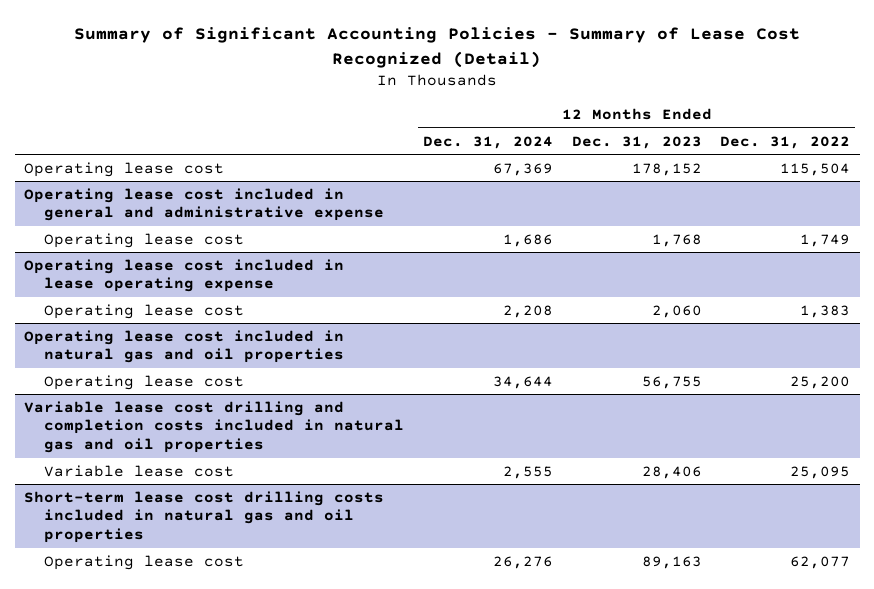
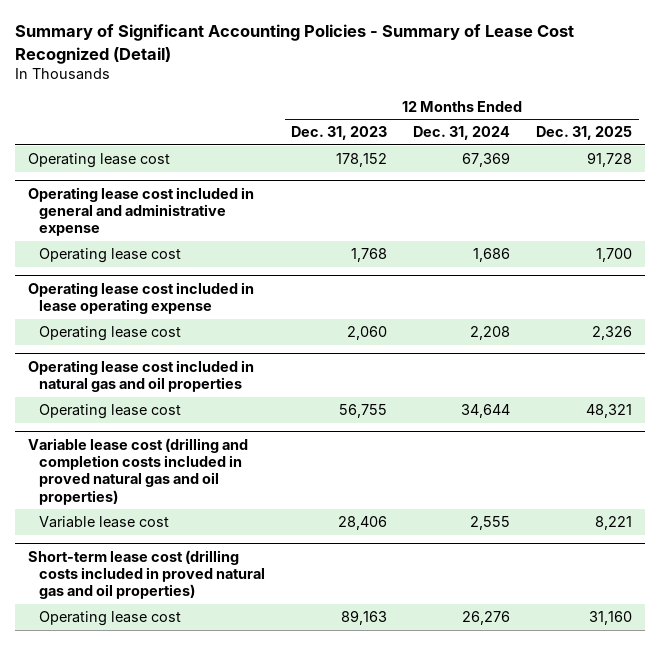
[720,135,851,149] Dec. 31, 2022 -> none
none -> [536,126,633,141] Dec. 31, 2025
[24,400,405,454] Variable lease cost drilling and completion costs included in natural gas and oil properties -> [27,437,248,505] Variable lease cost (drilling and completion costs included in proved natural gas and oil properties)
[24,490,385,544] Short-term lease cost drilling costs included in natural gas and oil properties -> [27,549,266,600] Short-term lease cost (drilling costs included in proved natural gas and oil properties)

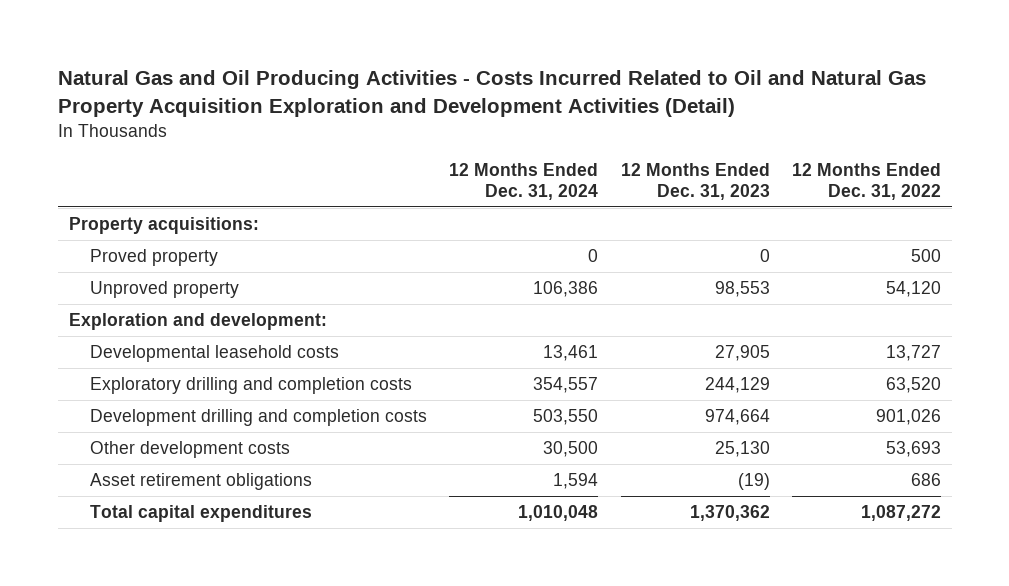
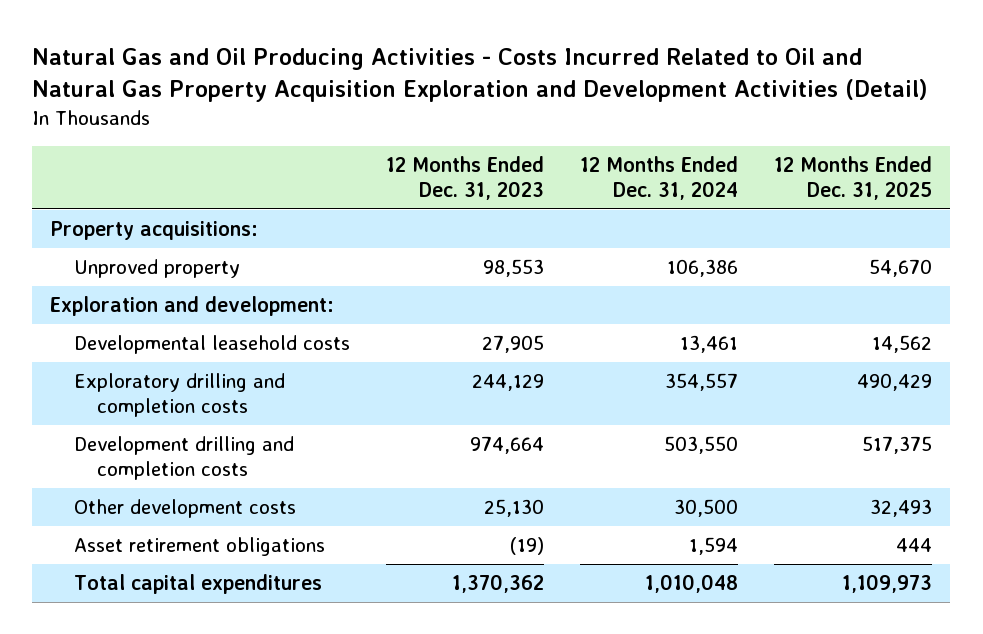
[791,163,941,201] 12 Months Ended Dec. 31, 2022 -> none
none -> [774,156,933,201] 12 Months Ended Dec. 31, 2025
[90,248,219,266] Proved property -> none

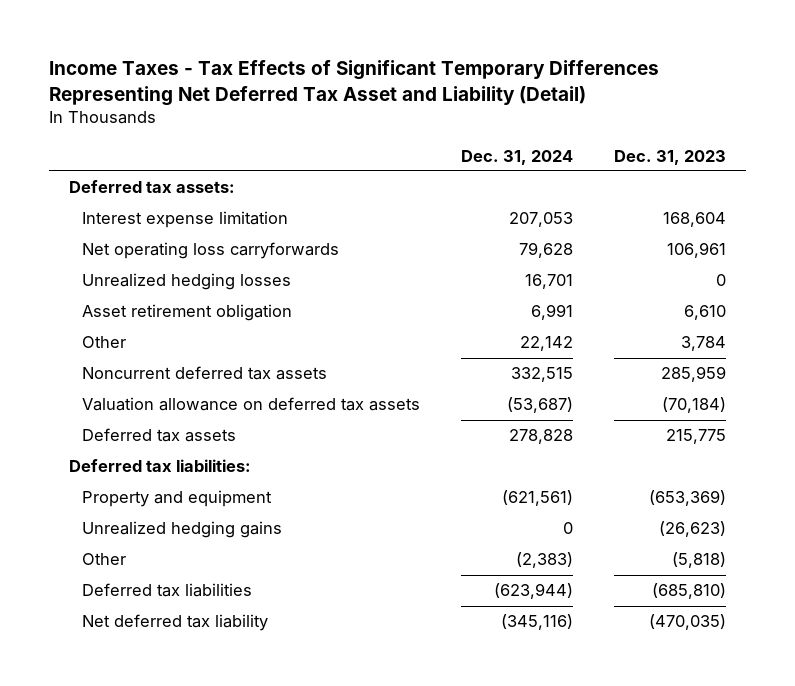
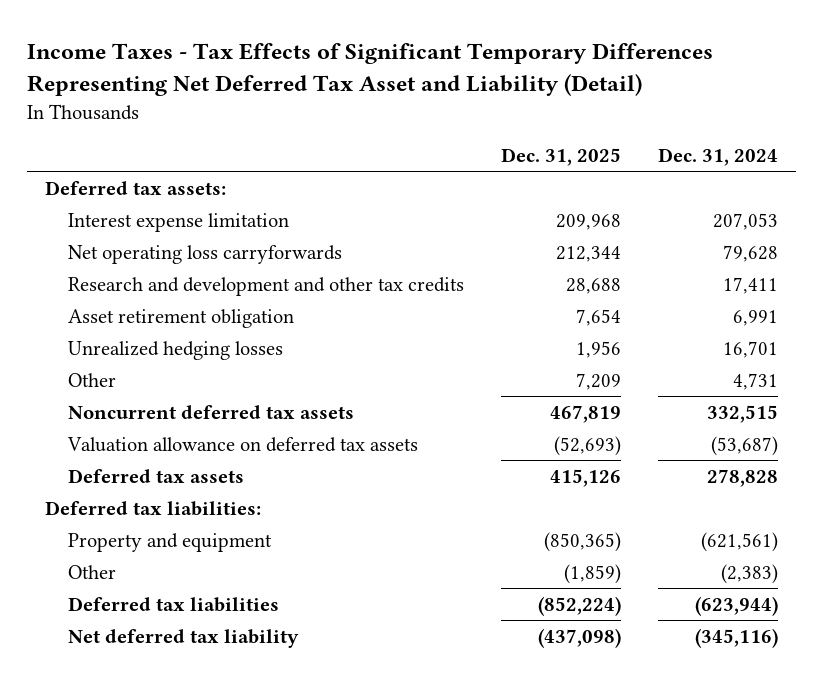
[613,149,726,165] Dec. 31, 2023 -> none
none -> [501,147,622,166] Dec. 31, 2025
none -> [68,276,465,296] Research and development and other tax credits
[82,273,292,291] Unrealized hedging losses -> [68,340,284,360] Unrealized hedging losses
[520,336,574,352] 22,142 -> [733,372,779,390] 4,731
[82,521,283,539] Unrealized hedging gains -> none

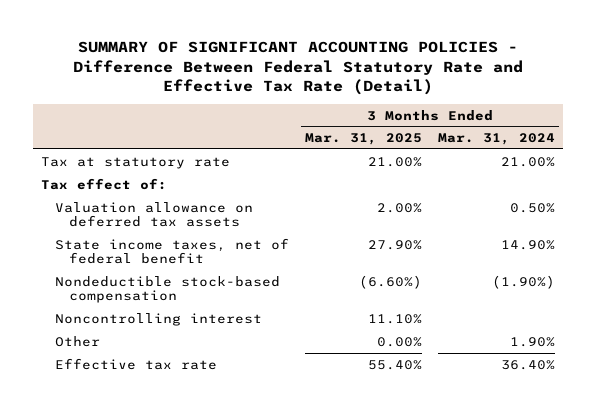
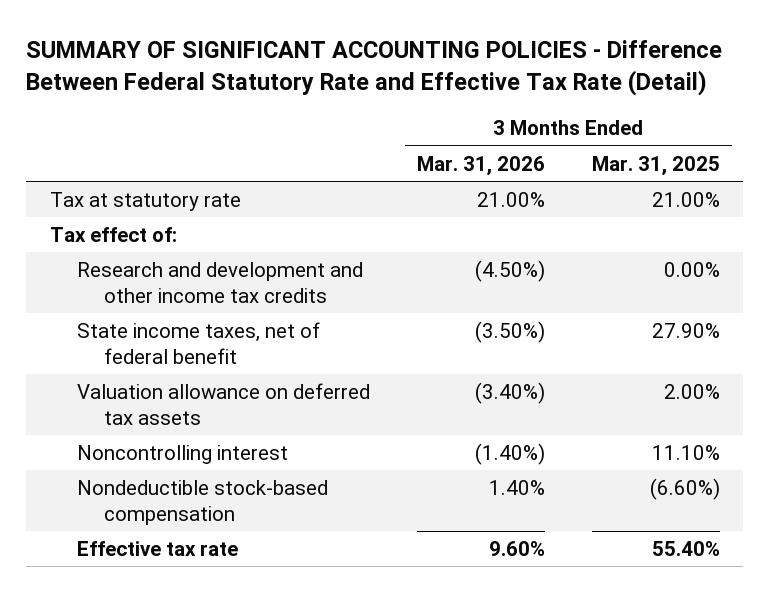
[438,133,556,146] Mar. 31, 2024 -> none
none -> [417,155,546,176] Mar. 31, 2026
none -> [77,261,364,304] Research and development and other income tax credits
[54,201,253,228] Valuation allowance on deferred tax assets -> [77,382,371,426] Valuation allowance on deferred tax assets
[54,335,100,347] Other -> none
[54,275,280,304] Nondeductible stock-based compensation -> [77,479,329,526] Nondeductible stock-based compensation

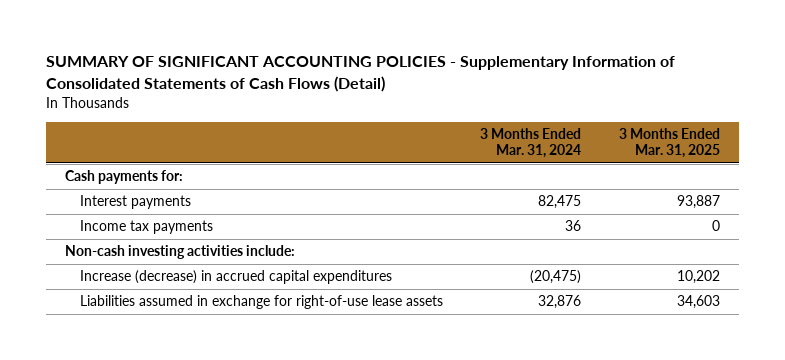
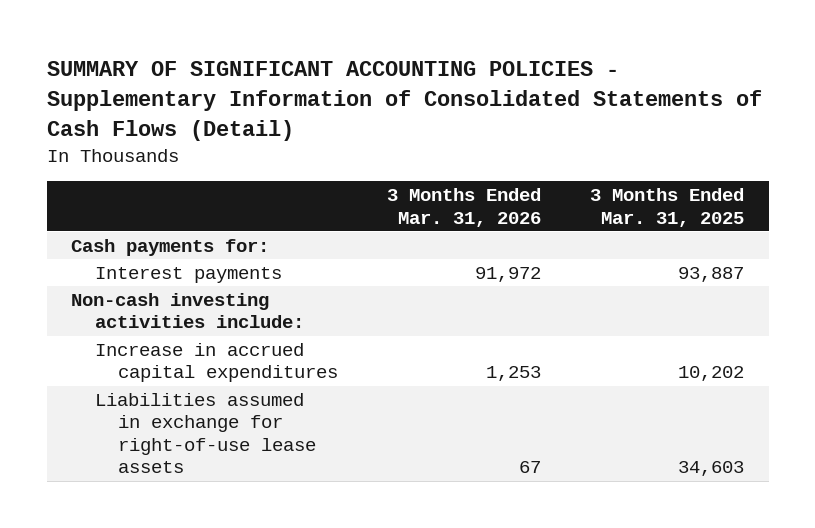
[480,128,582,159] 3 Months Ended Mar. 31, 2024 -> none
none -> [387,188,542,227] 3 Months Ended Mar. 31, 2026
[79,220,213,235] Income tax payments -> none
[79,270,392,285] Increase (decrease) in accrued capital expenditures -> [94,342,338,383] Increase in accrued capital expenditures

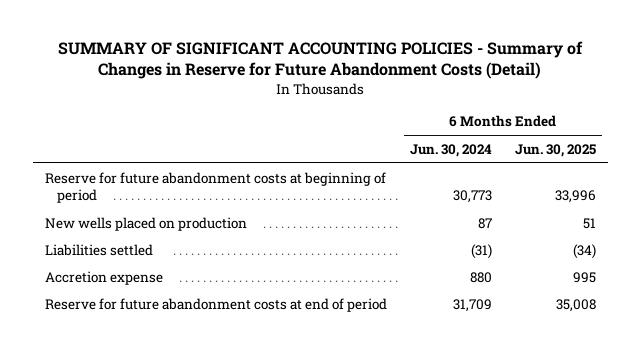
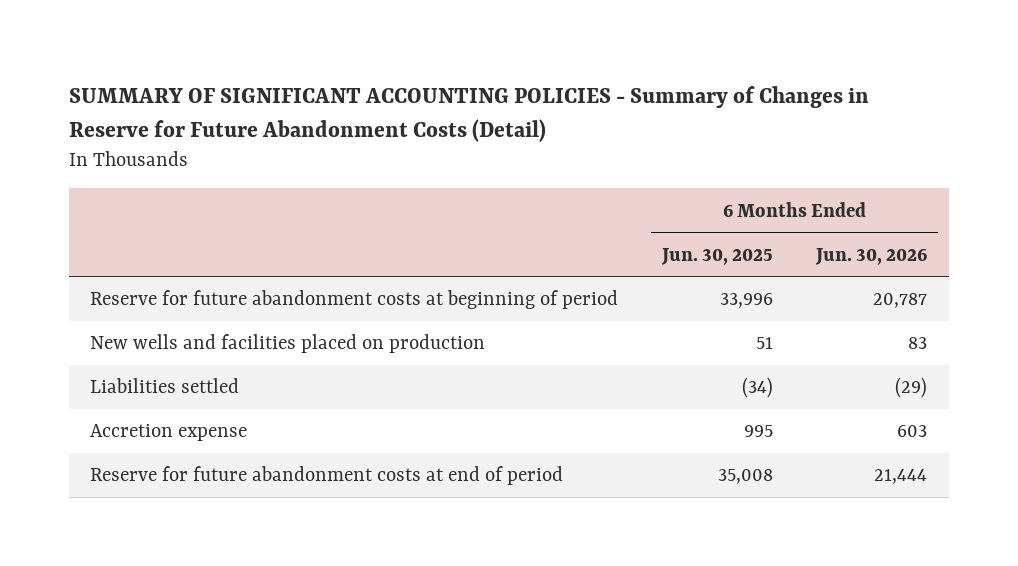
[409,143,492,157] Jun. 30, 2024 -> none
none -> [815,247,928,265] Jun. 30, 2026
[44,216,247,231] New wells placed on production -> [90,334,486,354] New wells and facilities placed on production

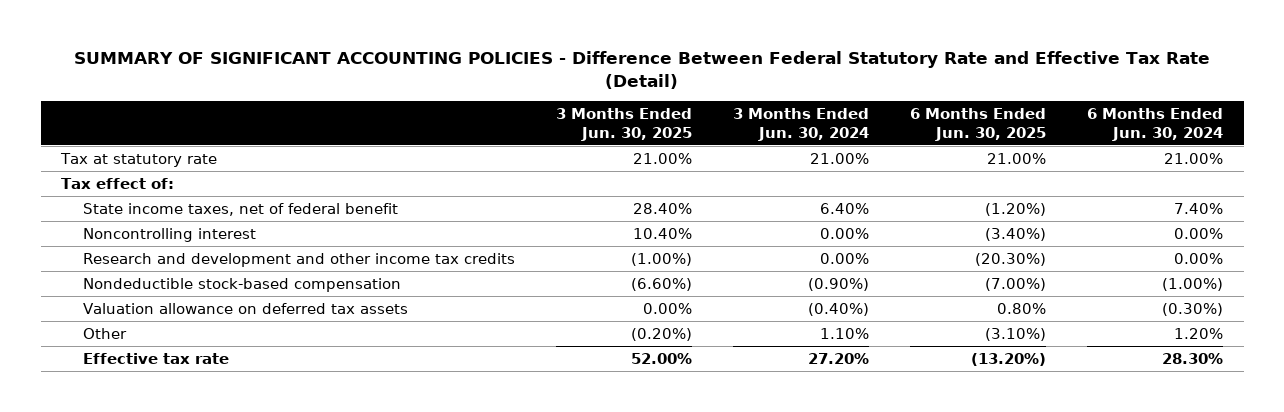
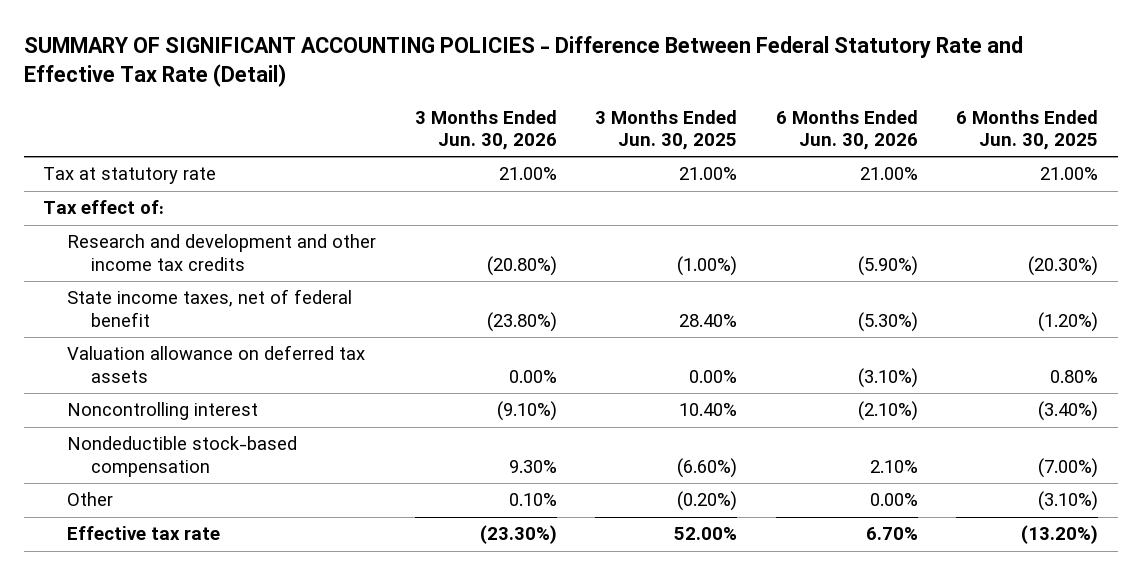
[732,108,869,141] 3 Months Ended Jun. 30, 2024 -> none
[1086,108,1223,141] 6 Months Ended Jun. 30, 2024 -> none
none -> [414,109,557,151] 3 Months Ended Jun. 30, 2026
none -> [775,109,918,151] 6 Months Ended Jun. 30, 2026
[82,252,515,267] Research and development and other income tax credits -> [66,234,376,271] Research and development and other income tax credits
[82,302,408,314] Valuation allowance on deferred tax assets -> [66,345,365,383] Valuation allowance on deferred tax assets

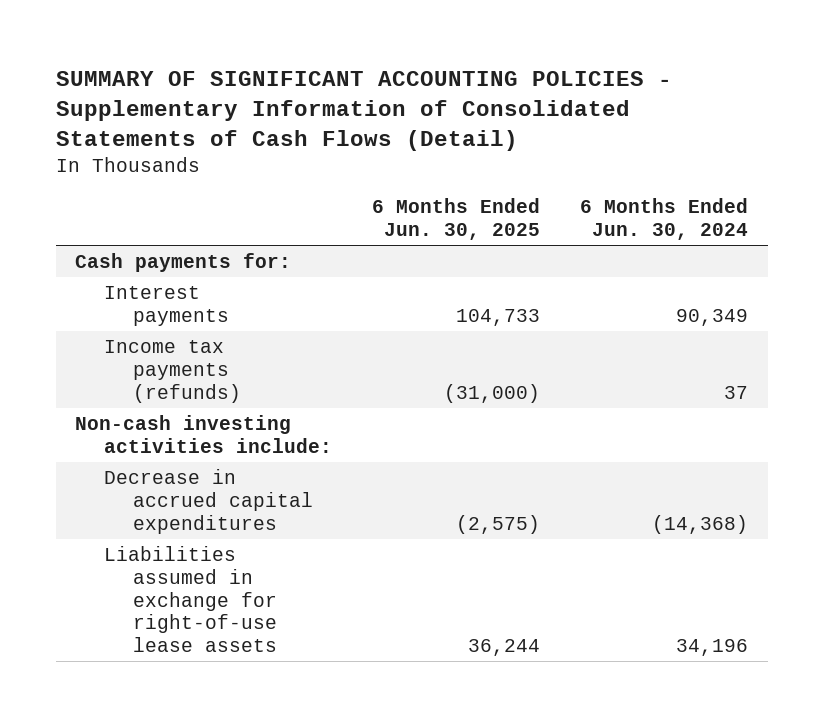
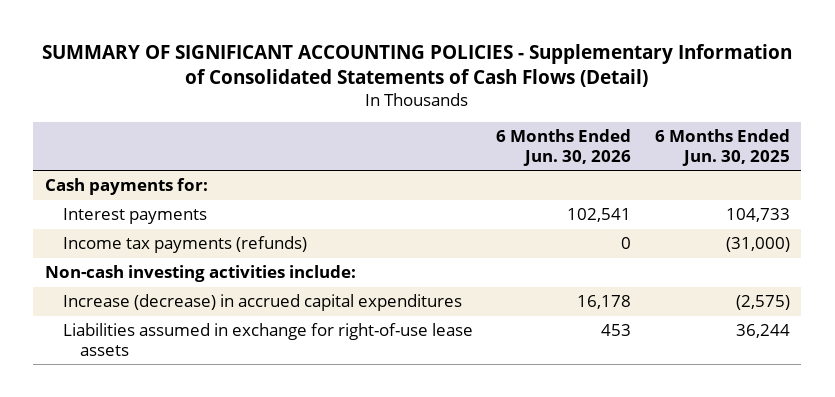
[579,198,748,240] 6 Months Ended Jun. 30, 2024 -> none
none -> [496,129,632,166] 6 Months Ended Jun. 30, 2026
[104,469,313,534] Decrease in accrued capital expenditures -> [62,294,462,312] Increase (decrease) in accrued capital expenditures

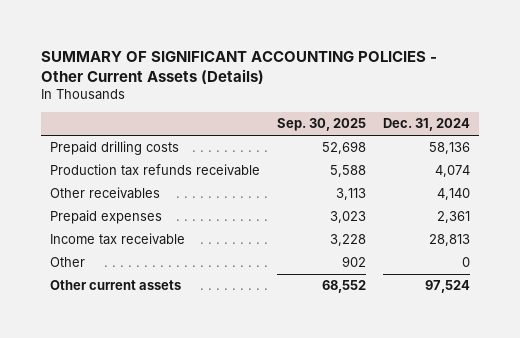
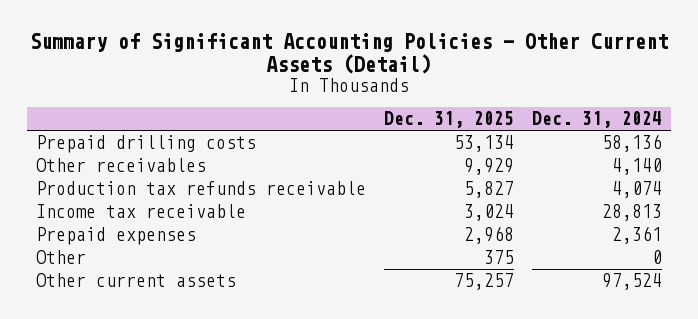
[41,50,438,84] SUMMARY OF SIGNIFICANT ACCOUNTING POLICIES - Other Current Assets (Details) -> [29,33,668,75] Summary of Significant Accounting Policies - Other Current Assets (Detail)
[276,118,366,132] Sep. 30, 2025 -> none
none -> [383,111,514,129] Dec. 31, 2025
[49,164,260,177] Production tax refunds receivable -> [35,181,366,196] Production tax refunds receivable
[49,210,162,225] Prepaid expenses -> [35,227,196,246] Prepaid expenses

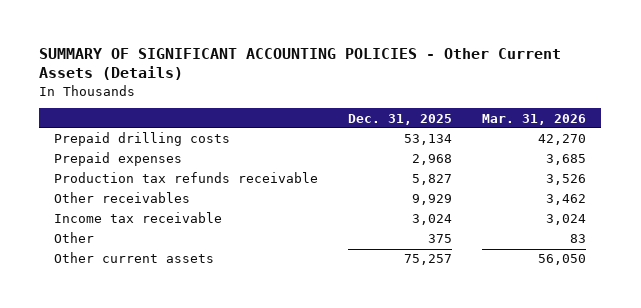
[29,33,668,75] Summary of Significant Accounting Policies - Other Current Assets (Detail) -> [39,47,562,81] SUMMARY OF SIGNIFICANT ACCOUNTING POLICIES - Other Current Assets (Details)
[532,111,663,129] Dec. 31, 2024 -> none
none -> [482,113,587,125] Mar. 31, 2026
[35,227,196,246] Prepaid expenses -> [54,152,183,167] Prepaid expenses
[35,158,206,173] Other receivables -> [54,192,191,204] Other receivables

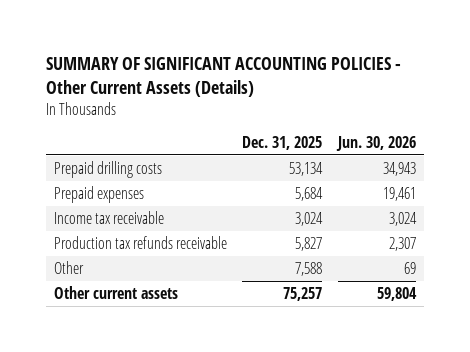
[482,113,587,125] Mar. 31, 2026 -> none
none -> [336,135,417,151] Jun. 30, 2026
[54,192,191,204] Other receivables -> none
[412,154,453,166] 2,968 -> [295,186,324,201] 5,684
[54,172,319,184] Production tax refunds receivable -> [53,235,227,249] Production tax refunds receivable
[428,234,453,244] 375 -> [295,261,323,276] 7,588

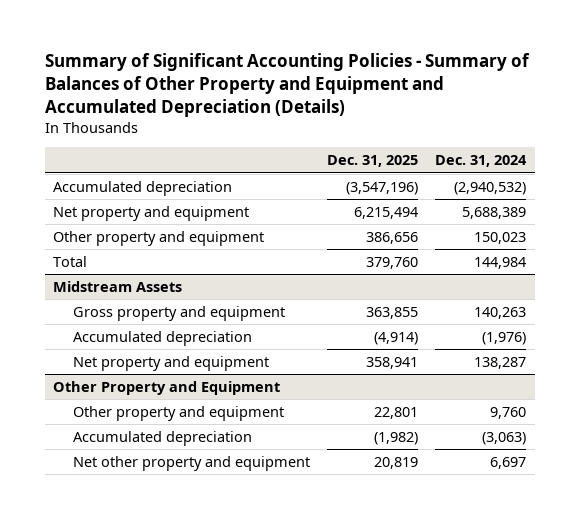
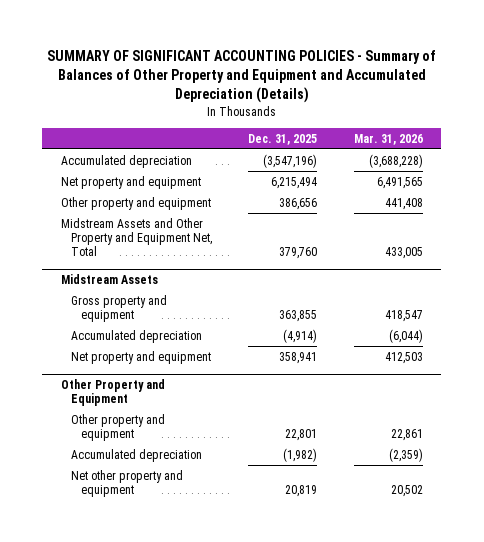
[44,53,530,117] Summary of Significant Accounting Policies - Summary of Balances of Other Property and Equipment and Accumulated Depreciation (Details) -> [46,50,436,104] SUMMARY OF SIGNIFICANT ACCOUNTING POLICIES - Summary of Balances of Other Property and Equipment and Accumulated Depreciation (Details)
[435,155,528,168] Dec. 31, 2024 -> none
none -> [354,133,424,145] Mar. 31, 2026
[53,255,88,267] Total -> [60,217,212,257] Midstream Assets and Other Property and Equipment Net, Total

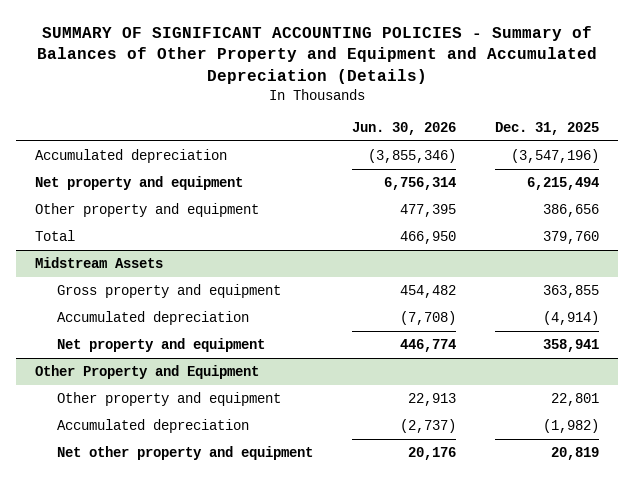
[354,133,424,145] Mar. 31, 2026 -> none
none -> [351,121,456,135] Jun. 30, 2026
[60,217,212,257] Midstream Assets and Other Property and Equipment Net, Total -> [35,229,76,241] Total

